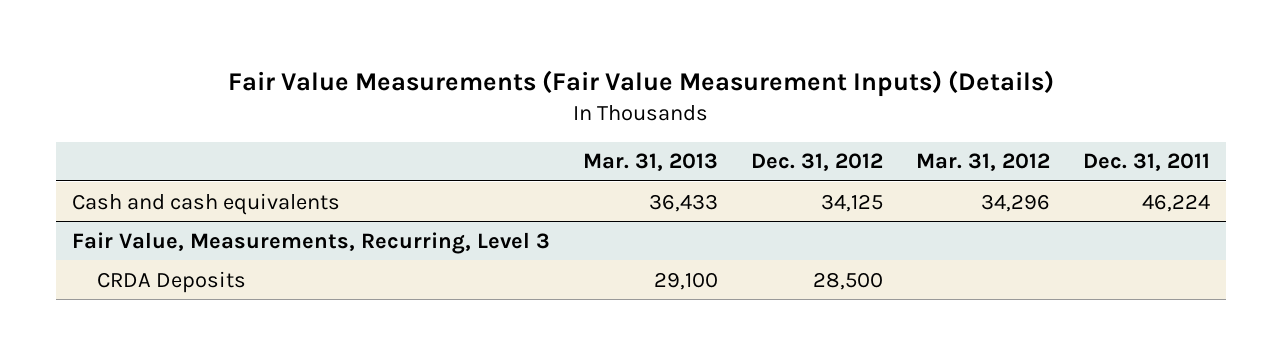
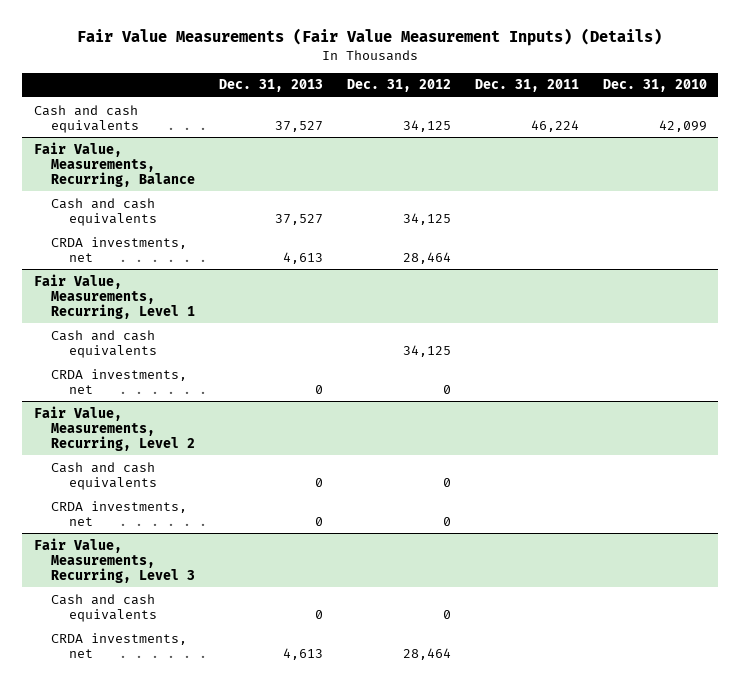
[583,153,719,172] Mar. 31, 2013 -> none
[915,153,1050,172] Mar. 31, 2012 -> none
none -> [219,79,324,93] Dec. 31, 2013
none -> [602,79,707,93] Dec. 31, 2010
none -> [33,141,196,187] Fair Value, Measurements, Recurring, Balance
none -> [51,197,158,226] Cash and cash equivalents
none -> [51,236,188,262] CRDA investments, net
none -> [33,273,196,319] Fair Value, Measurements, Recurring, Level 1
none -> [51,329,158,358] Cash and cash equivalents
none -> [51,368,188,394] CRDA investments, net
none -> [33,405,196,451] Fair Value, Measurements, Recurring, Level 2
none -> [51,461,158,490] Cash and cash equivalents
none -> [51,500,188,526] CRDA investments, net
none -> [51,593,158,622] Cash and cash equivalents
[96,270,246,293] CRDA Deposits -> [51,632,188,658] CRDA investments, net
[812,271,883,290] 28,500 -> [403,647,452,660] 28,464

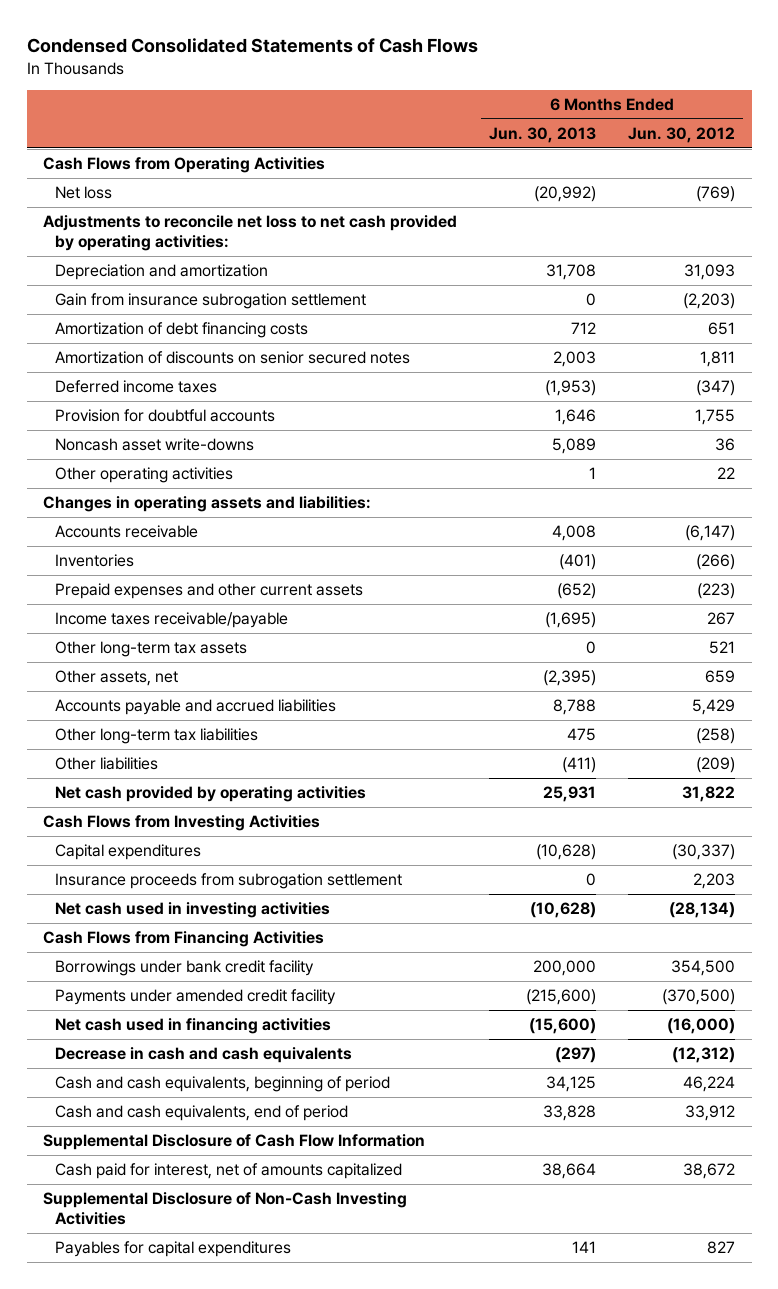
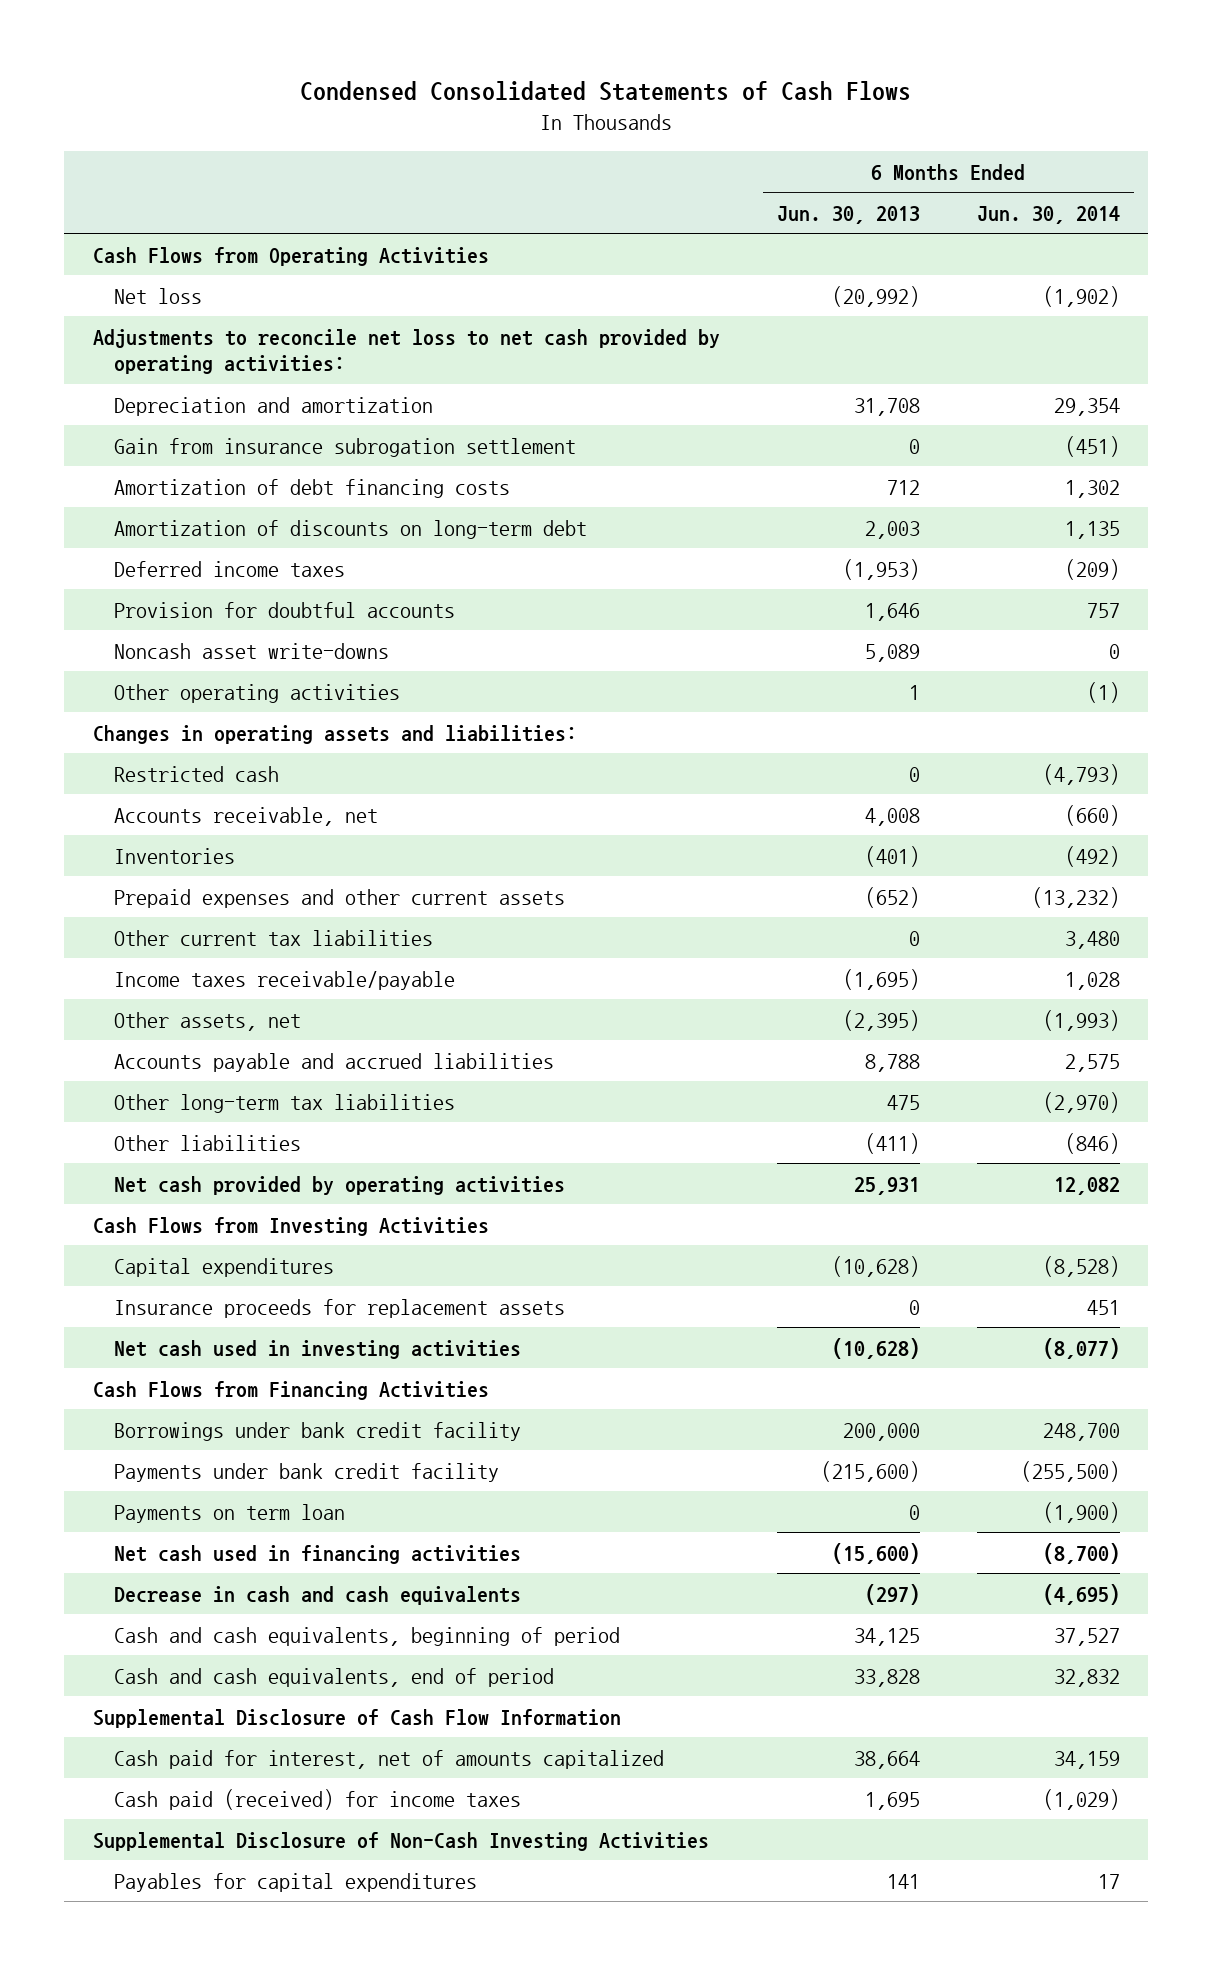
[628,127,736,144] Jun. 30, 2012 -> none
none -> [976,205,1120,224] Jun. 30, 2014
[54,351,410,365] Amortization of discounts on senior secured notes -> [113,519,587,539] Amortization of discounts on long-term debt
none -> [113,765,279,782] Restricted cash
[54,525,198,539] Accounts receivable -> [113,806,378,826] Accounts receivable, net
none -> [113,929,433,946] Other current tax liabilities
[54,641,247,658] Other long-term tax assets -> none
[54,873,402,890] Insurance proceeds from subrogation settlement -> [113,1298,565,1318] Insurance proceeds for replacement assets
[54,989,336,1006] Payments under amended credit facility -> [113,1462,499,1482] Payments under bank credit facility
none -> [113,1503,345,1523] Payments on term loan
none -> [113,1788,521,1810] Cash paid (received) for income taxes

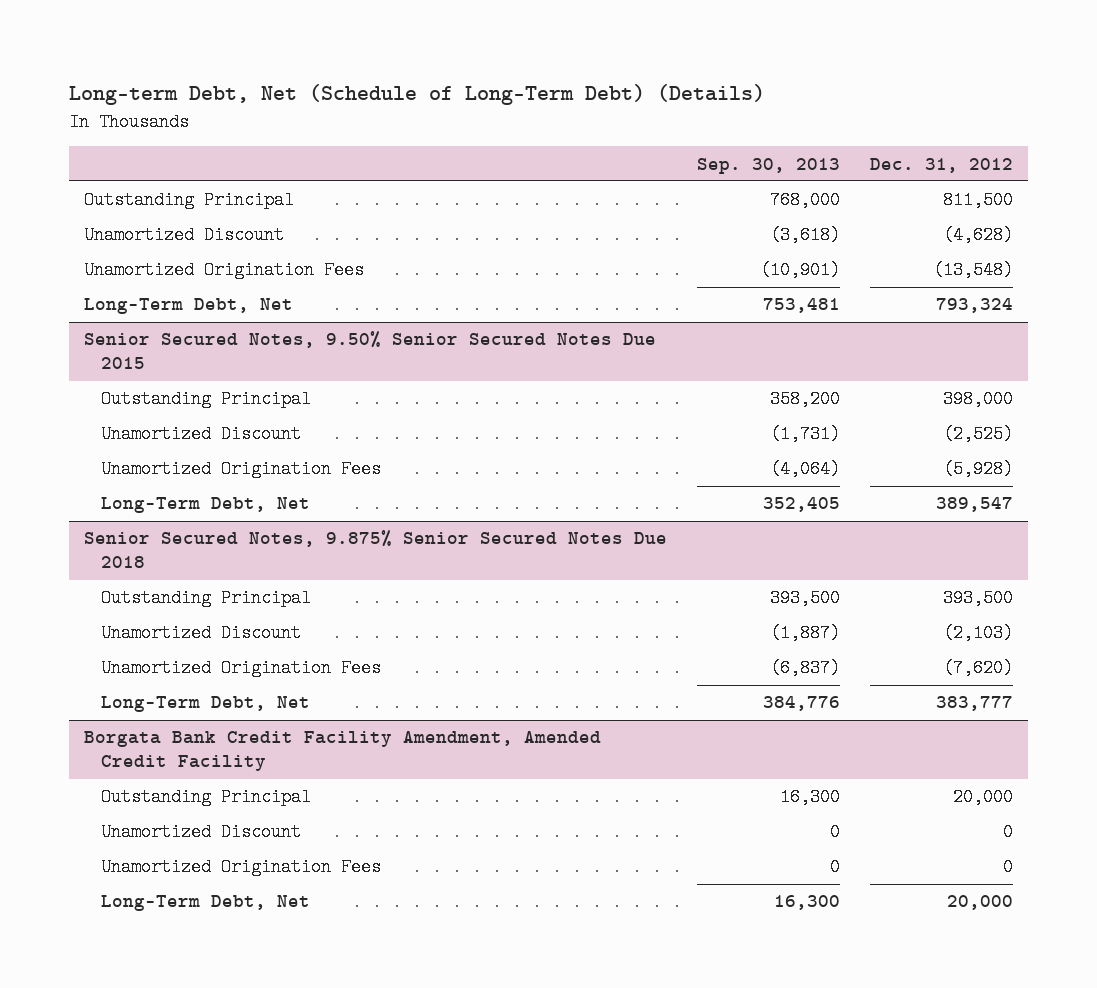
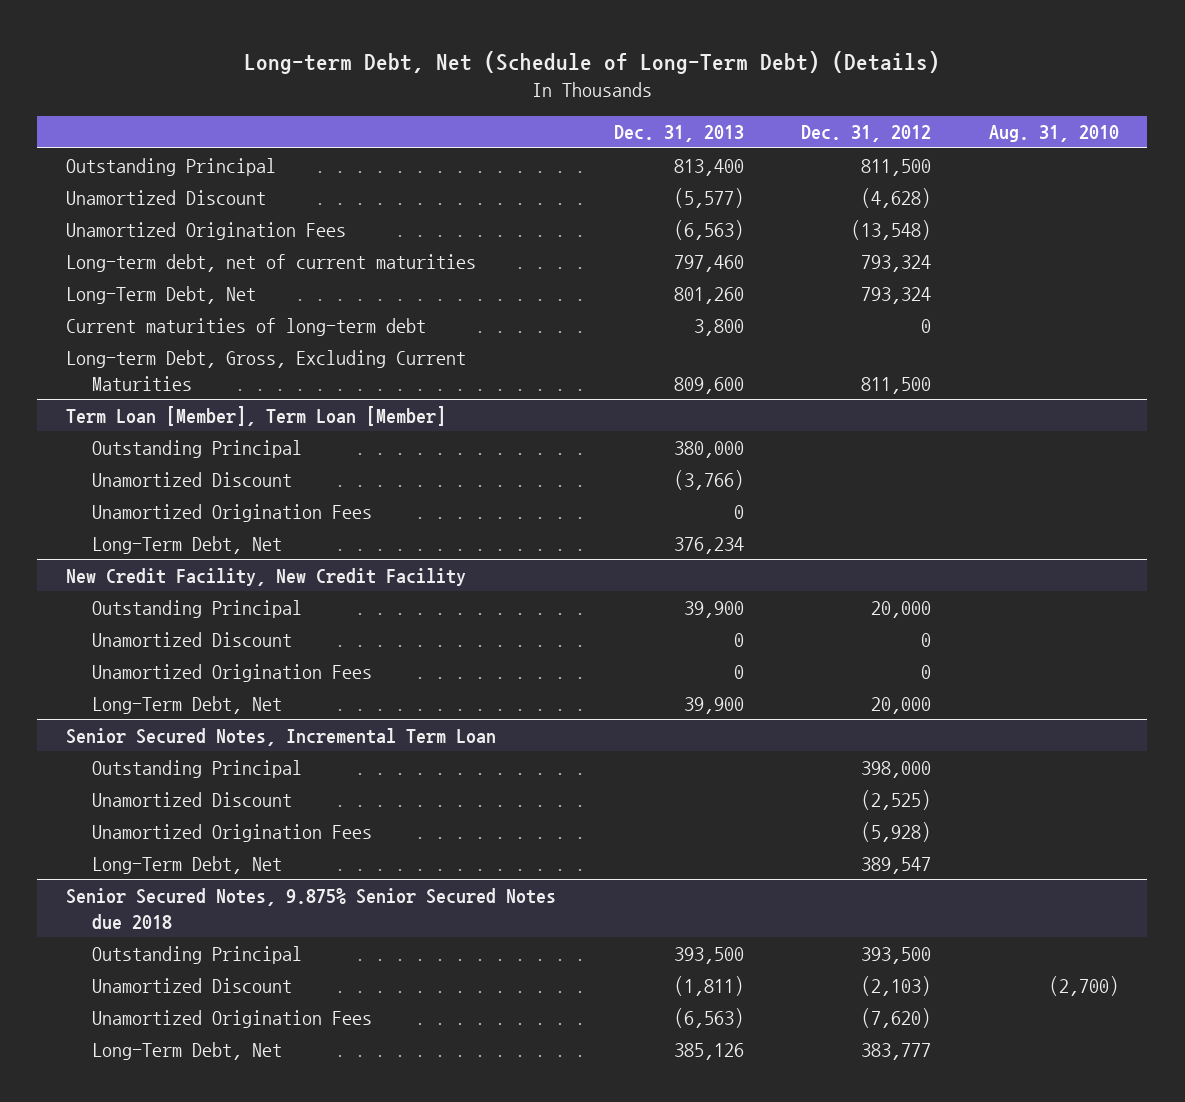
[696,157,840,174] Sep. 30, 2013 -> none
none -> [613,125,744,143] Dec. 31, 2013
none -> [988,125,1119,143] Aug. 31, 2010
none -> [66,253,477,272] Long-term debt, net of current maturities
[83,331,656,370] Senior Secured Notes, 9.50% Senior Secured Notes Due 2015 -> none
none -> [66,317,427,336] Current maturities of long-term debt
none -> [66,349,467,391] Long-term Debt, Gross, Excluding Current Maturities
none -> [66,405,447,426] Term Loan [Member], Term Loan [Member]
none -> [91,439,302,458] Outstanding Principal
none -> [91,471,292,487] Unamortized Discount
none -> [91,503,372,522] Unamortized Origination Fees
none -> [91,535,282,554] Long-Term Debt, Net
none -> [66,567,467,586] New Credit Facility, New Credit Facility
none -> [91,599,302,618] Outstanding Principal
none -> [91,631,292,647] Unamortized Discount
none -> [91,663,372,682] Unamortized Origination Fees
none -> [91,695,282,714] Long-Term Debt, Net
none -> [66,727,497,746] Senior Secured Notes, Incremental Term Loan
[83,530,667,569] Senior Secured Notes, 9.875% Senior Secured Notes Due 2018 -> [66,887,557,929] Senior Secured Notes, 9.875% Senior Secured Notes due 2018
[83,731,601,772] Borgata Bank Credit Facility Amendment, Amended Credit Facility -> none
[100,788,311,807] Outstanding Principal -> none
[100,823,301,842] Unamortized Discount -> none
[100,858,381,877] Unamortized Origination Fees -> none
[100,895,310,912] Long-Term Debt, Net -> none

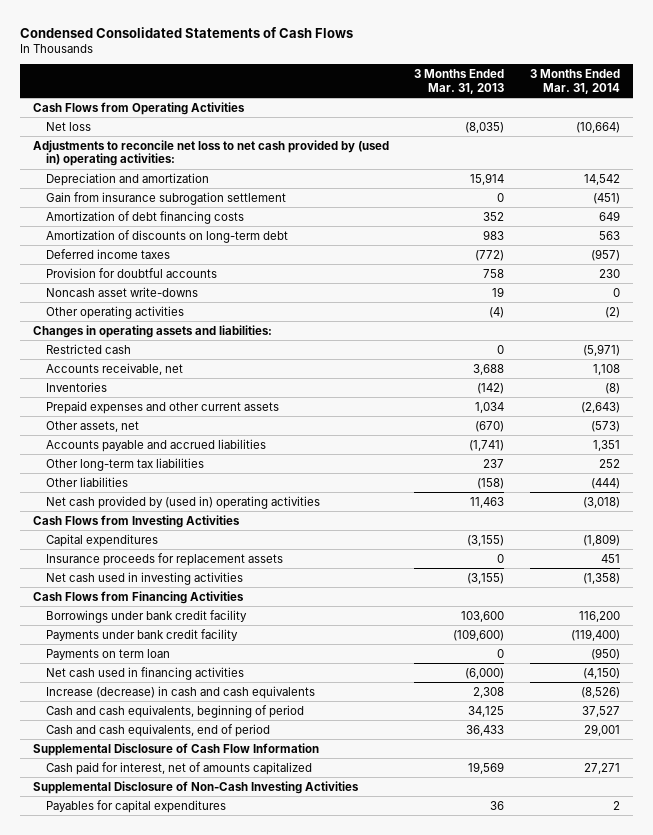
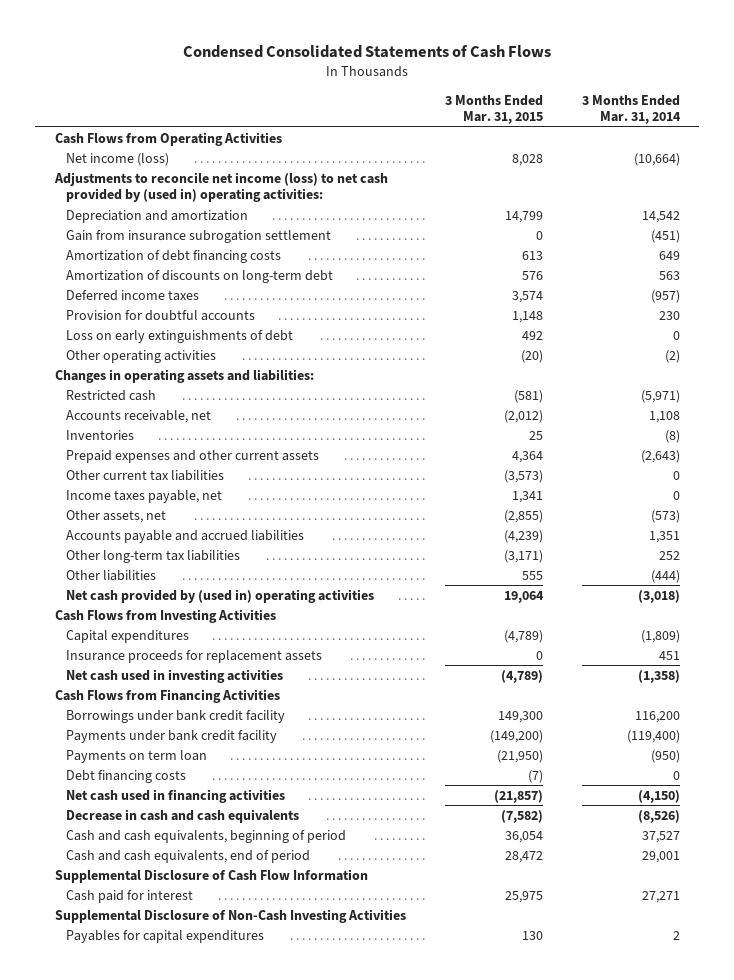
[414,69,505,94] 3 Months Ended Mar. 31, 2013 -> none
none -> [444,95,543,125] 3 Months Ended Mar. 31, 2015
[45,121,91,131] Net loss -> [65,152,169,166] Net income (loss)
[32,139,389,167] Adjustments to reconcile net loss to net cash provided by (used in) operating activities: -> [53,171,388,203] Adjustments to reconcile net income (loss) to net cash provided by (used in) operating activities:
[45,286,198,297] Noncash asset write-downs -> none
none -> [65,329,293,343] Loss on early extinguishments of debt
none -> [65,469,224,481] Other current tax liabilities
none -> [65,489,222,503] Income taxes payable, net
none -> [65,769,186,783] Debt financing costs
[45,685,315,699] Increase (decrease) in cash and cash equivalents -> [65,808,299,823] Decrease in cash and cash equivalents
[45,761,312,775] Cash paid for interest, net of amounts capitalized -> [65,889,193,903] Cash paid for interest

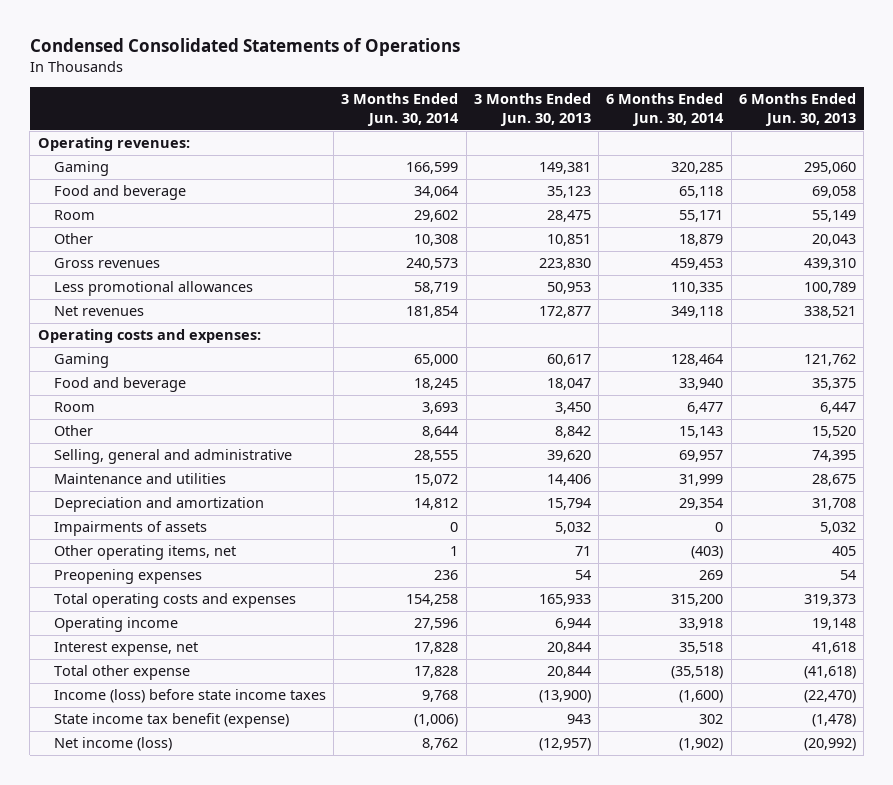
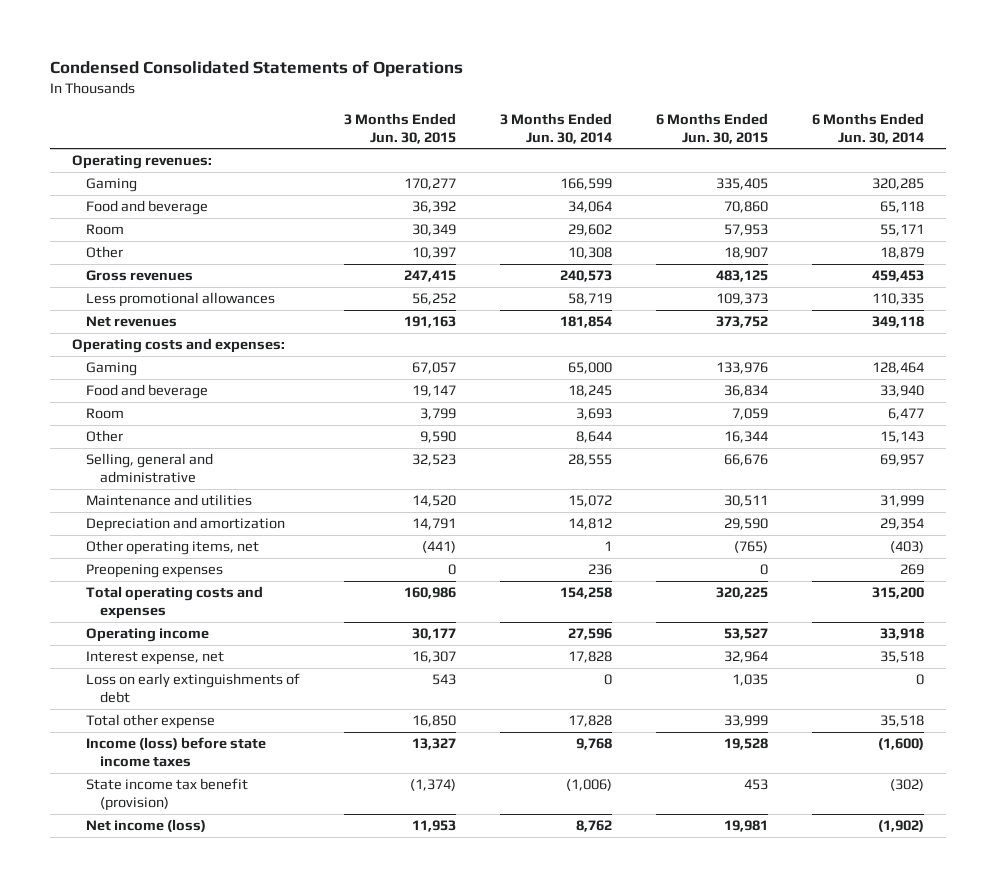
[473,93,591,126] 3 Months Ended Jun. 30, 2013 -> none
[738,93,856,126] 6 Months Ended Jun. 30, 2013 -> none
none -> [343,113,456,144] 3 Months Ended Jun. 30, 2015
none -> [655,113,768,144] 6 Months Ended Jun. 30, 2015
[53,521,207,537] Impairments of assets -> none
none -> [86,673,301,703] Loss on early extinguishments of debt
[671,666,724,680] (35,518) -> [879,715,924,728] 35,518
[53,713,289,729] State income tax benefit (expense) -> [86,778,249,811] State income tax benefit (provision)
[699,714,724,725] 302 -> [889,779,924,792] (302)

